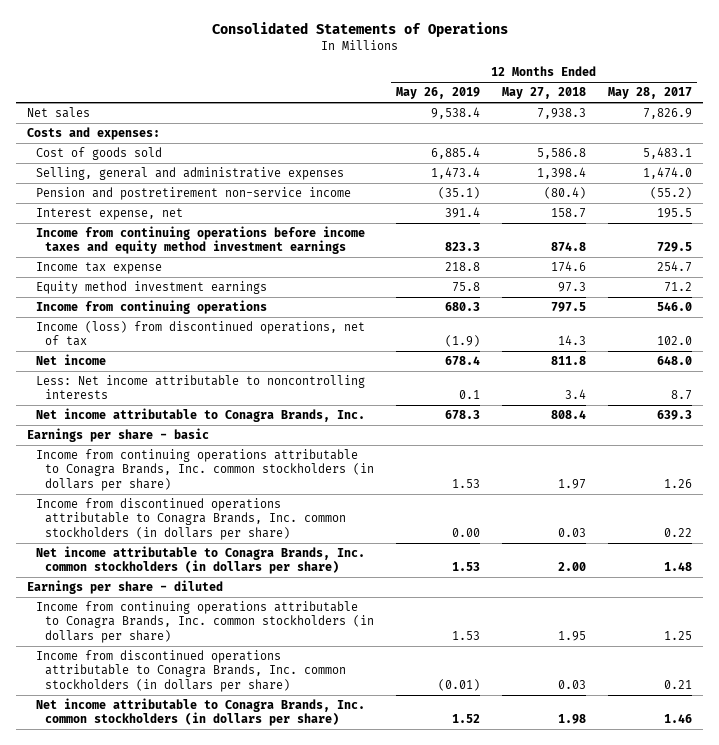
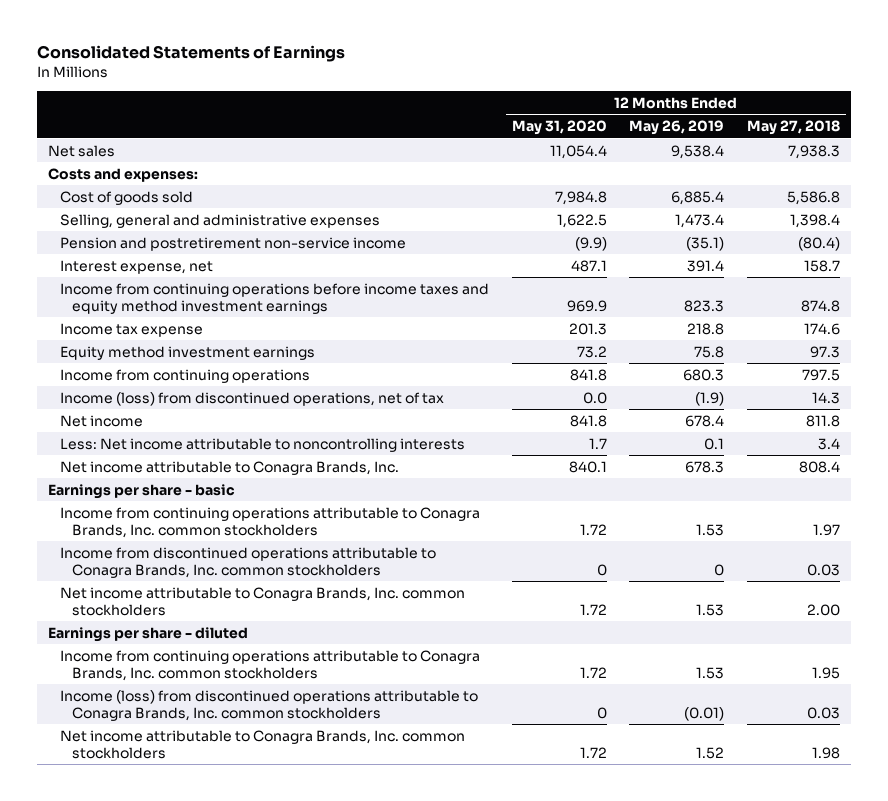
[211,22,508,38] Consolidated Statements of Operations -> [37,45,346,63] Consolidated Statements of Earnings
[607,87,692,100] May 28, 2017 -> none
none -> [511,120,607,136] May 31, 2020
[36,449,375,491] Income from continuing operations attributable to Conagra Brands, Inc. common stockholders (in dollars per share) -> [60,506,481,538] Income from continuing operations attributable to Conagra Brands, Inc. common stockholders
[36,498,347,540] Income from discontinued operations attributable to Conagra Brands, Inc. common stockholders (in dollars per share) -> [60,546,437,578] Income from discontinued operations attributable to Conagra Brands, Inc. common stockholders
[452,527,481,537] 0.00 -> [714,563,725,576] 0
[36,546,366,575] Net income attributable to Conagra Brands, Inc. common stockholders (in dollars per share) -> [60,586,466,616] Net income attributable to Conagra Brands, Inc. common stockholders
[36,601,375,643] Income from continuing operations attributable to Conagra Brands, Inc. common stockholders (in dollars per share) -> [60,649,481,681] Income from continuing operations attributable to Conagra Brands, Inc. common stockholders
[36,650,347,692] Income from discontinued operations attributable to Conagra Brands, Inc. common stockholders (in dollars per share) -> [60,689,479,721] Income (loss) from discontinued operations attributable to Conagra Brands, Inc. common stockholders
[36,698,366,727] Net income attributable to Conagra Brands, Inc. common stockholders (in dollars per share) -> [60,729,466,759] Net income attributable to Conagra Brands, Inc. common stockholders

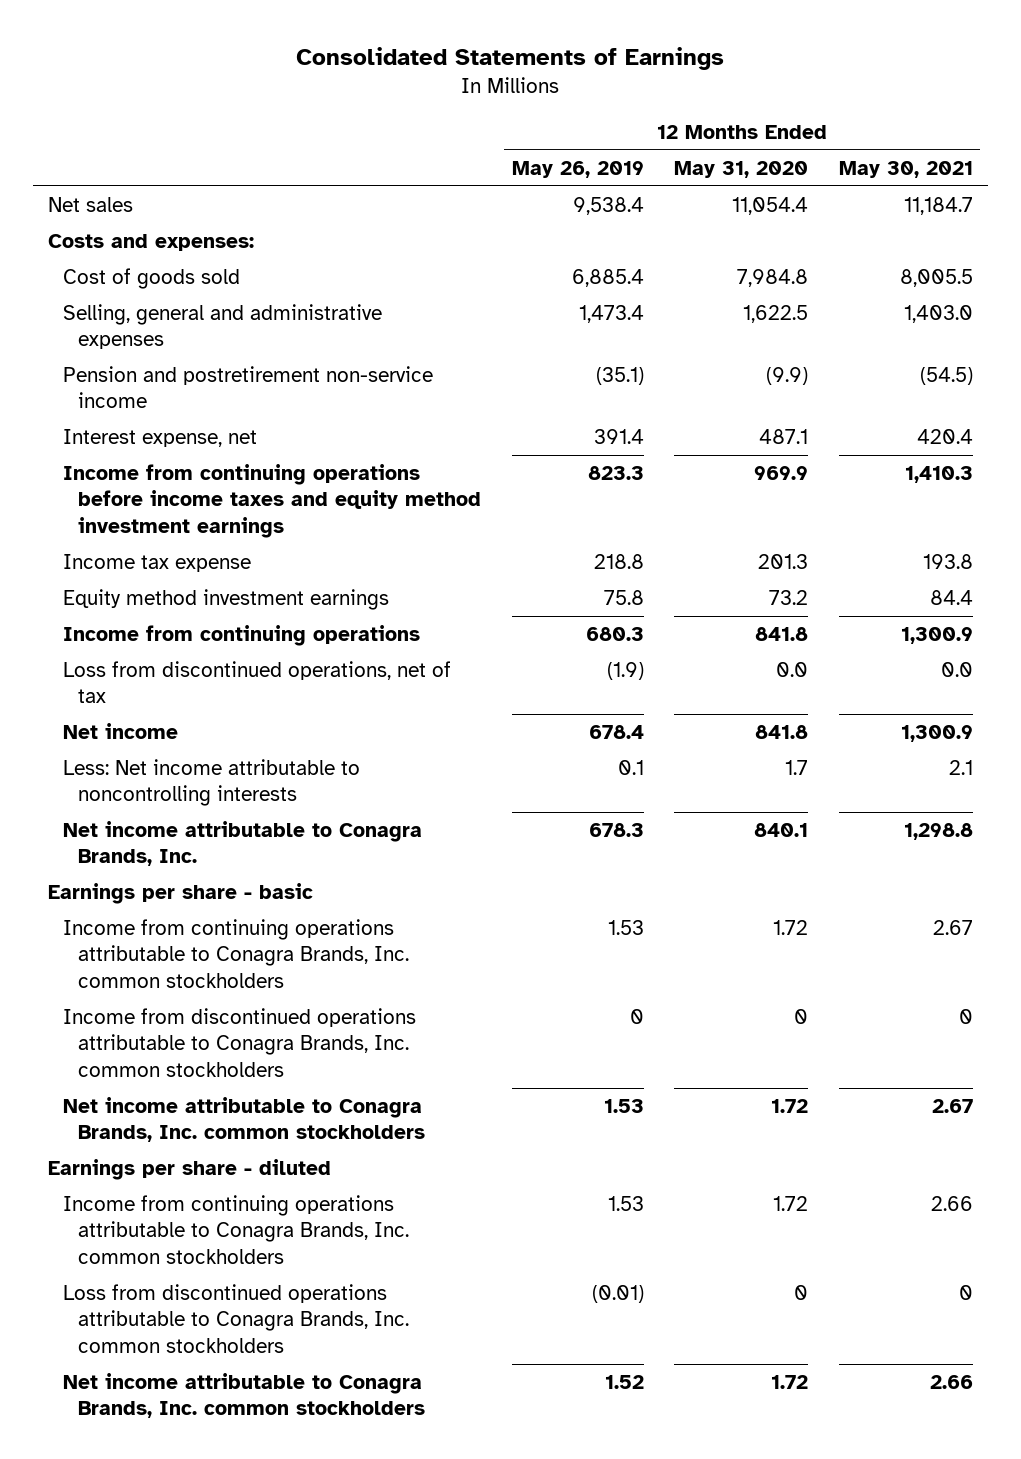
[746,120,840,136] May 27, 2018 -> none
none -> [838,160,973,178] May 30, 2021
[60,391,445,406] Income (loss) from discontinued operations, net of tax -> [62,660,451,704] Loss from discontinued operations, net of tax
[60,689,479,721] Income (loss) from discontinued operations attributable to Conagra Brands, Inc. common stockholders -> [62,1283,410,1353] Loss from discontinued operations attributable to Conagra Brands, Inc. common stockholders

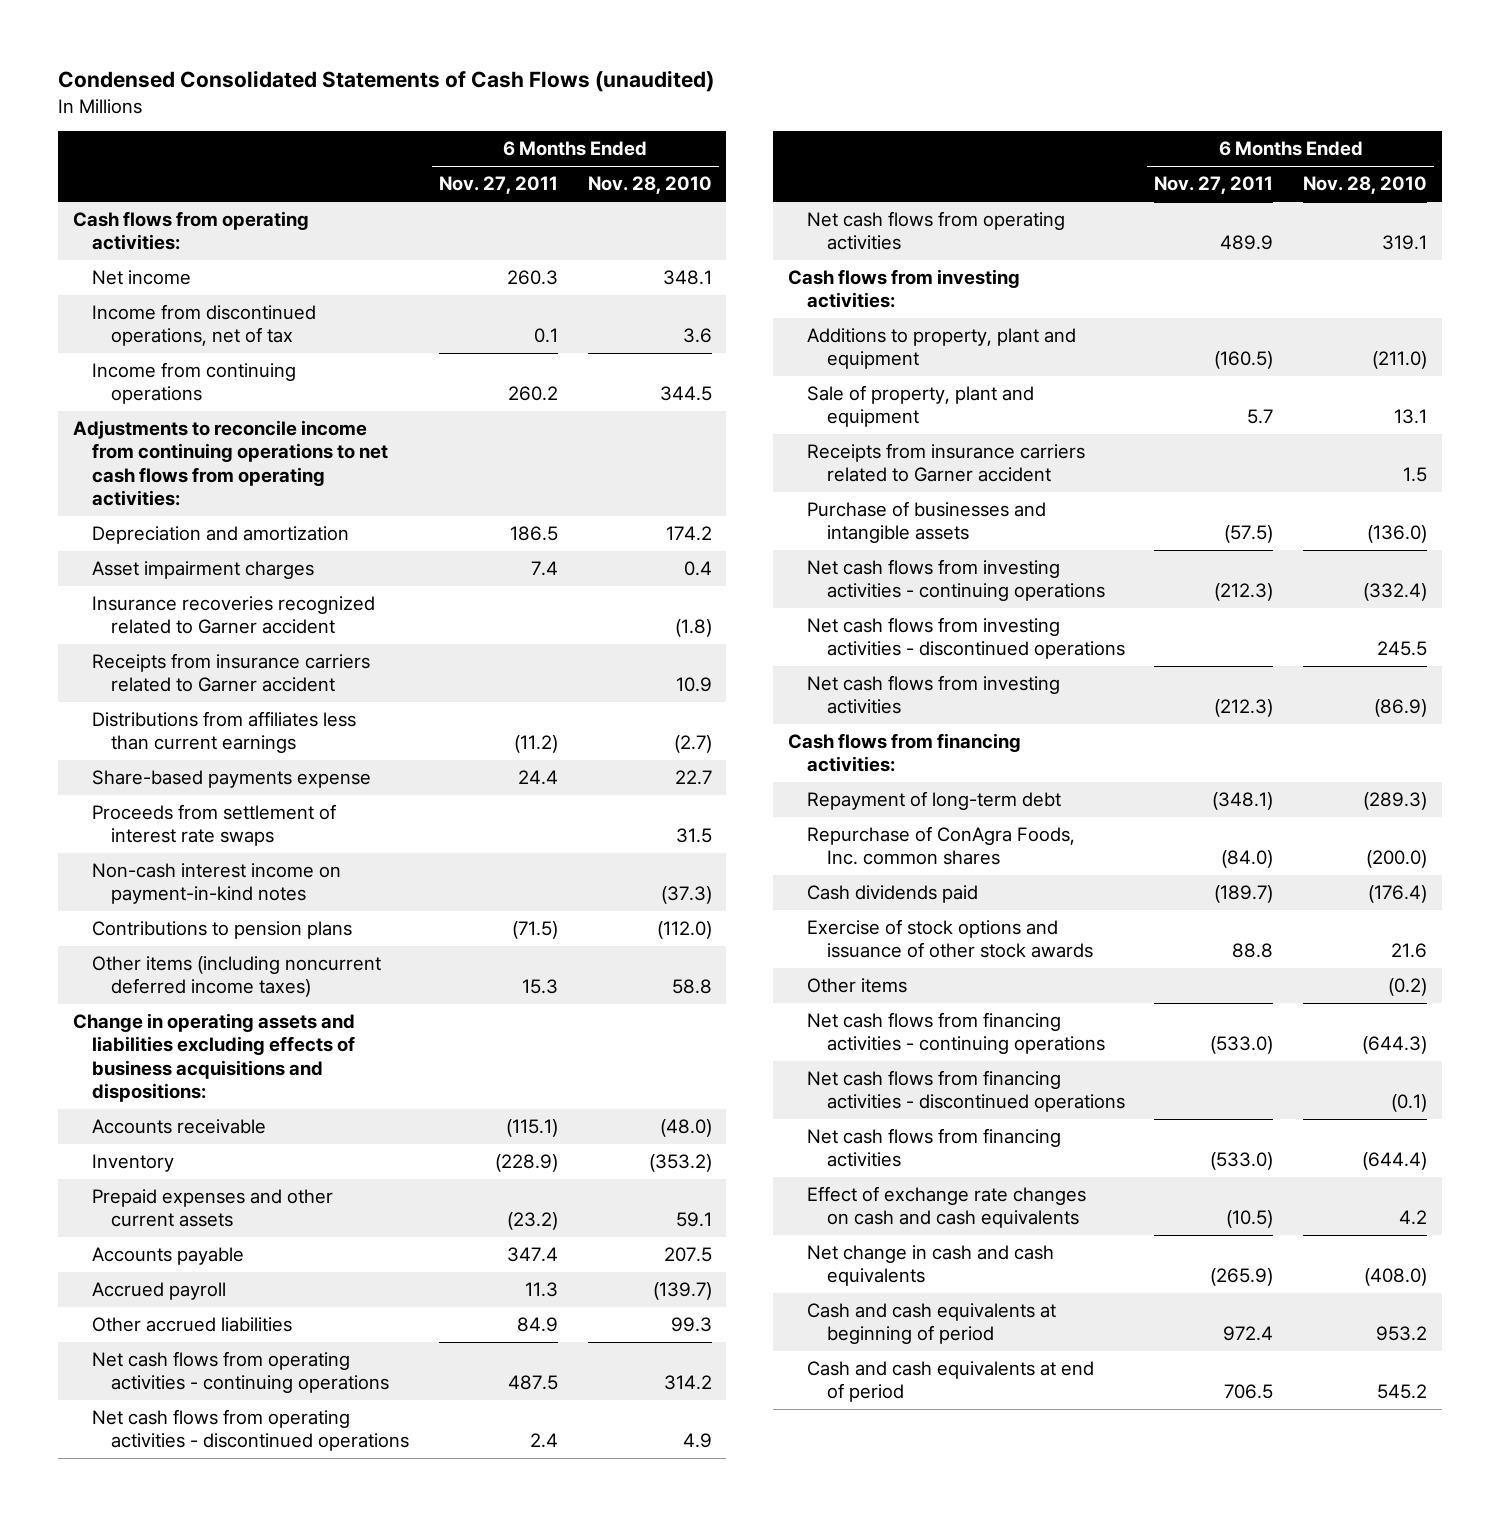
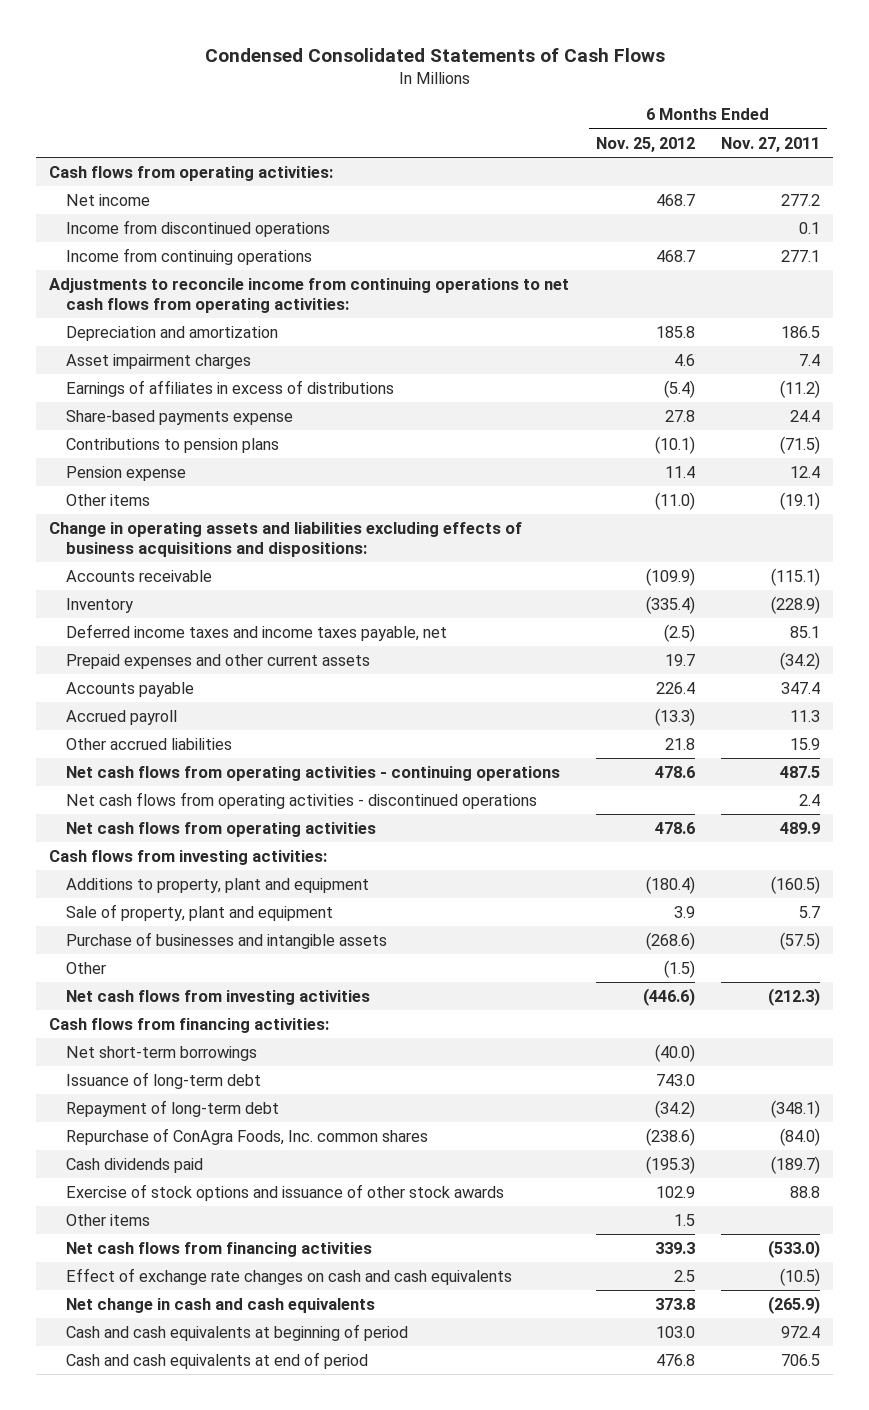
[58,70,715,93] Condensed Consolidated Statements of Cash Flows (unaudited) -> [204,47,665,62] Condensed Consolidated Statements of Cash Flows
[587,176,712,195] Nov. 28, 2010 -> none
none -> [595,136,695,152] Nov. 25, 2012
[507,270,559,286] 260.3 -> [781,194,821,207] 277.2
[92,304,317,347] Income from discontinued operations, net of tax -> [66,220,331,238] Income from discontinued operations
[508,386,559,402] 260.2 -> [781,250,821,263] 277.1
[92,596,376,635] Insurance recoveries recognized related to Garner accident -> none
[92,653,371,693] Receipts from insurance carriers related to Garner accident -> none
[92,711,357,754] Distributions from affiliates less than current earnings -> [66,380,395,398] Earnings of affiliates in excess of distributions
[92,804,337,847] Proceeds from settlement of interest rate swaps -> none
[92,863,342,905] Non-cash interest income on payment-in-kind notes -> none
none -> [66,466,187,482] Pension expense
[92,956,382,998] Other items (including noncurrent deferred income taxes) -> [66,494,151,507] Other items
[522,979,559,995] 15.3 -> [780,492,821,511] (19.1)
none -> [66,624,448,642] Deferred income taxes and income taxes payable, net
[507,1212,559,1231] (23.2) -> [780,652,821,671] (34.2)
[517,1317,559,1333] 84.9 -> [790,738,821,751] 15.9
[807,443,1086,483] Receipts from insurance carriers related to Garner accident -> none
[807,559,1105,602] Net cash flows from investing activities - continuing operations -> none
[807,617,1125,660] Net cash flows from investing activities - discontinued operations -> none
none -> [66,962,107,975] Other
none -> [66,1046,258,1062] Net short-term borrowings
none -> [66,1072,262,1090] Issuance of long-term debt
[807,1012,1105,1055] Net cash flows from financing activities - continuing operations -> none
[807,1070,1125,1113] Net cash flows from financing activities - discontinued operations -> none

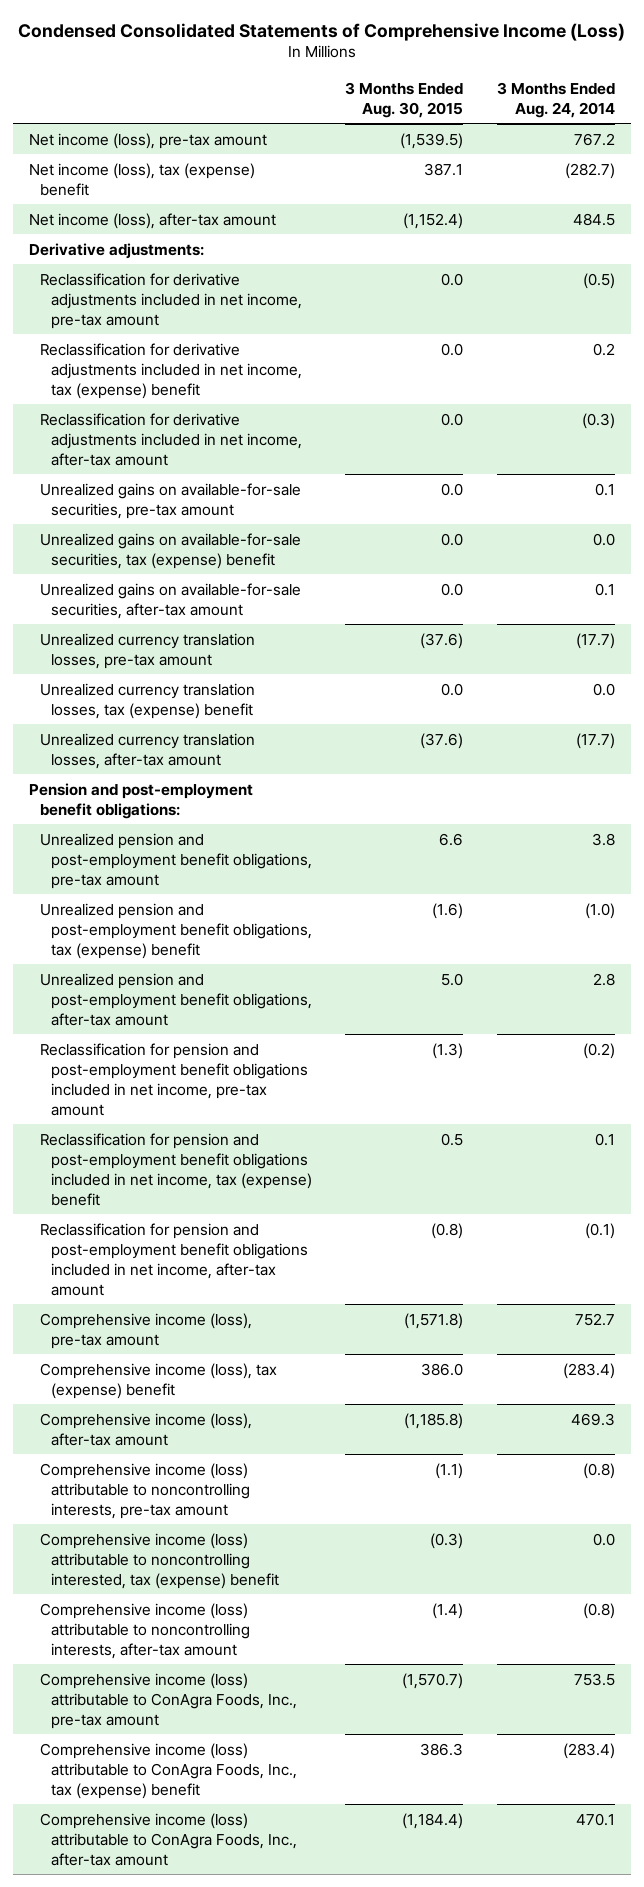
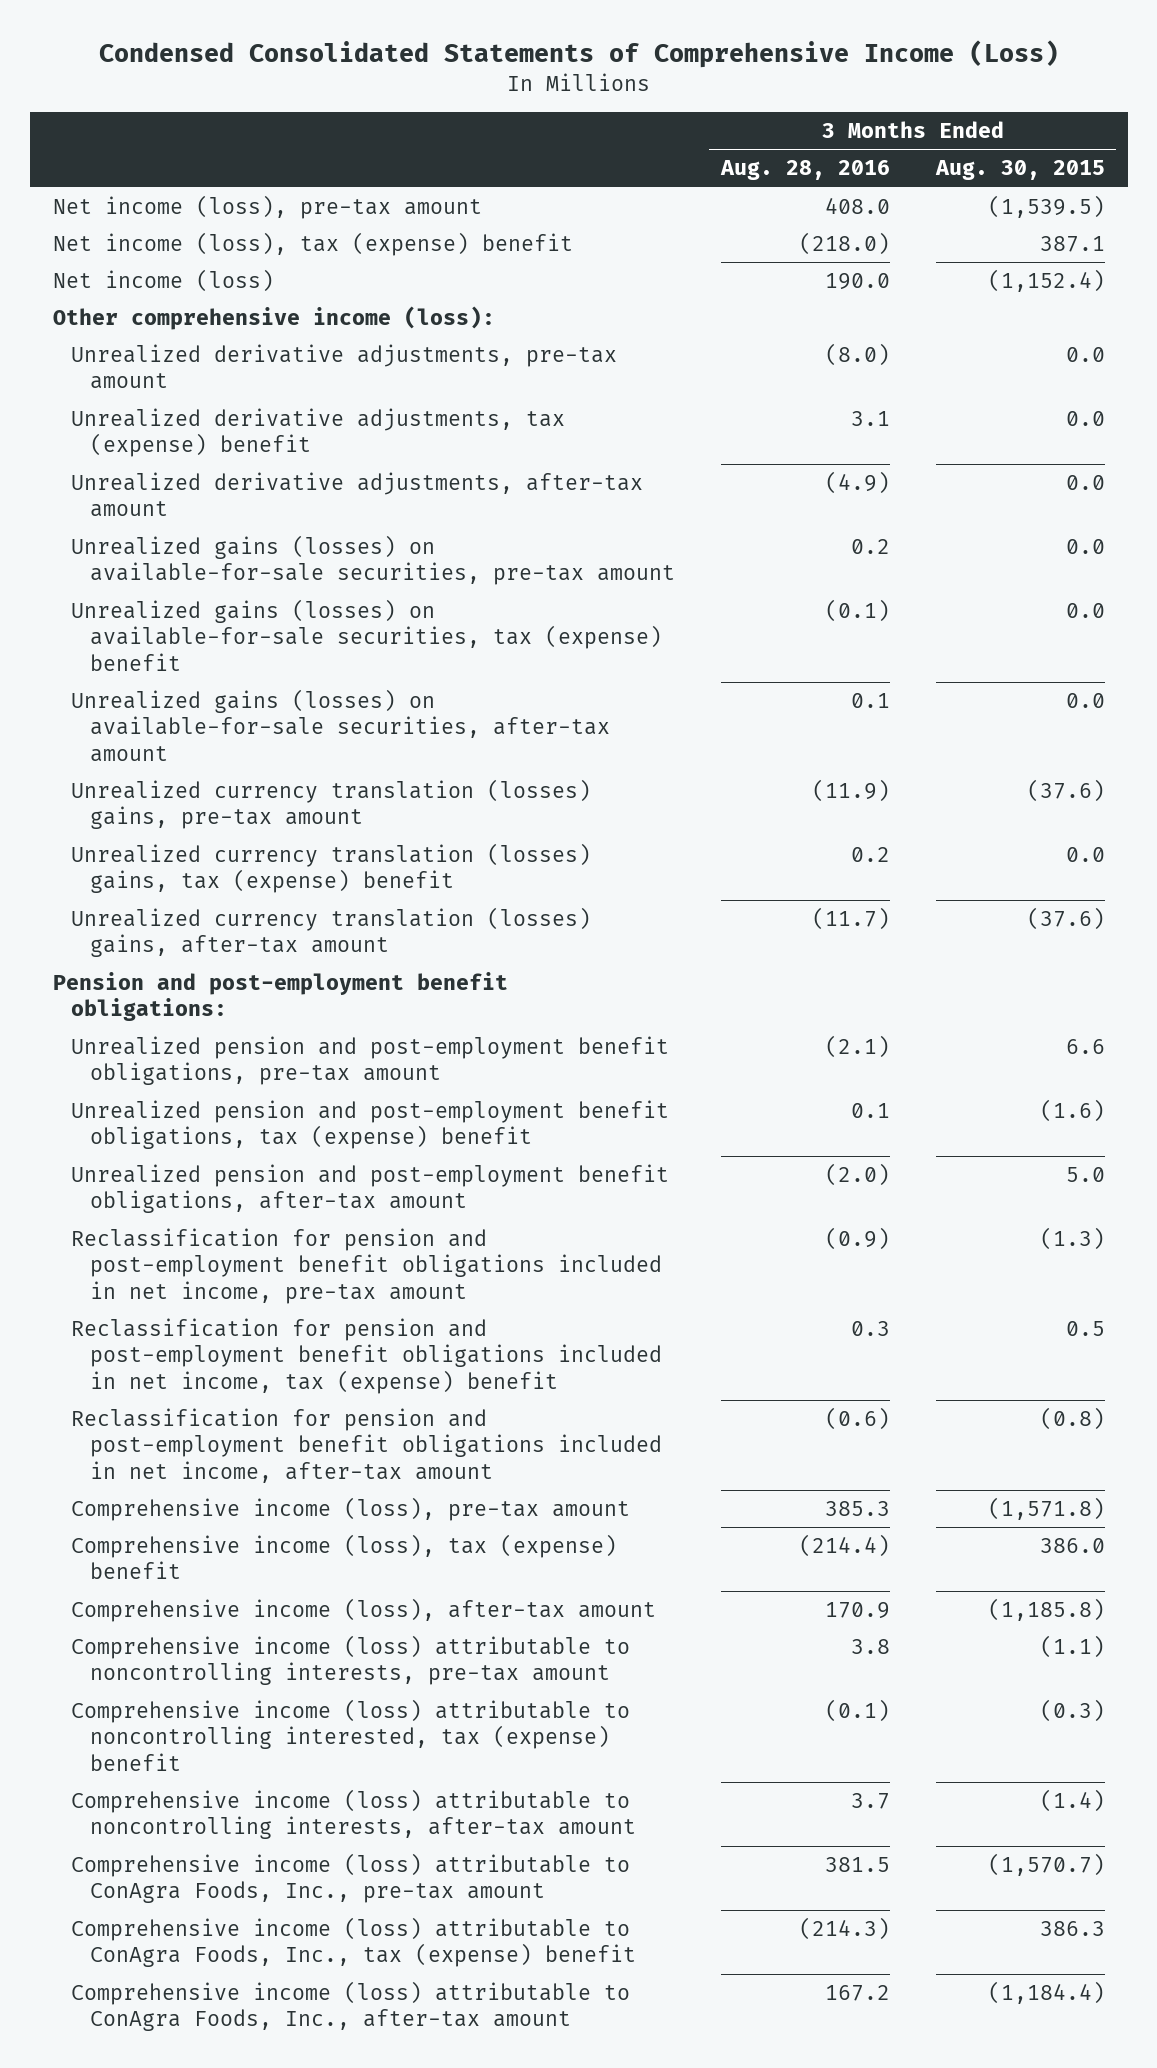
[496,81,615,118] 3 Months Ended Aug. 24, 2014 -> none
none -> [719,160,890,181] Aug. 28, 2016
[29,242,205,259] Derivative adjustments: -> none
[40,272,303,329] Reclassification for derivative adjustments included in net income, pre-tax amount -> none
[40,342,303,399] Reclassification for derivative adjustments included in net income, tax (expense) benefit -> none
[40,412,303,466] Reclassification for derivative adjustments included in net income, after-tax amount -> none
[29,212,277,229] Net income (loss), after-tax amount -> [52,269,274,293] Net income (loss)
none -> [52,306,495,331] Other comprehensive income (loss):
none -> [71,344,618,390] Unrealized derivative adjustments, pre-tax amount
none -> [71,408,566,458] Unrealized derivative adjustments, tax (expense) benefit
none -> [71,472,644,518] Unrealized derivative adjustments, after-tax amount
[40,482,302,519] Unrealized gains on available-for-sale securities, pre-tax amount -> [71,535,675,586] Unrealized gains (losses) on available-for-sale securities, pre-tax amount
[40,532,302,569] Unrealized gains on available-for-sale securities, tax (expense) benefit -> [71,599,662,671] Unrealized gains (losses) on available-for-sale securities, tax (expense) benefit
[40,582,302,619] Unrealized gains on available-for-sale securities, after-tax amount -> [71,689,610,762] Unrealized gains (losses) on available-for-sale securities, after-tax amount
[40,632,256,669] Unrealized currency translation losses, pre-tax amount -> [71,779,592,830] Unrealized currency translation (losses) gains, pre-tax amount
[40,682,256,719] Unrealized currency translation losses, tax (expense) benefit -> [71,843,592,894] Unrealized currency translation (losses) gains, tax (expense) benefit
[40,732,256,769] Unrealized currency translation losses, after-tax amount -> [71,907,592,958] Unrealized currency translation (losses) gains, after-tax amount

